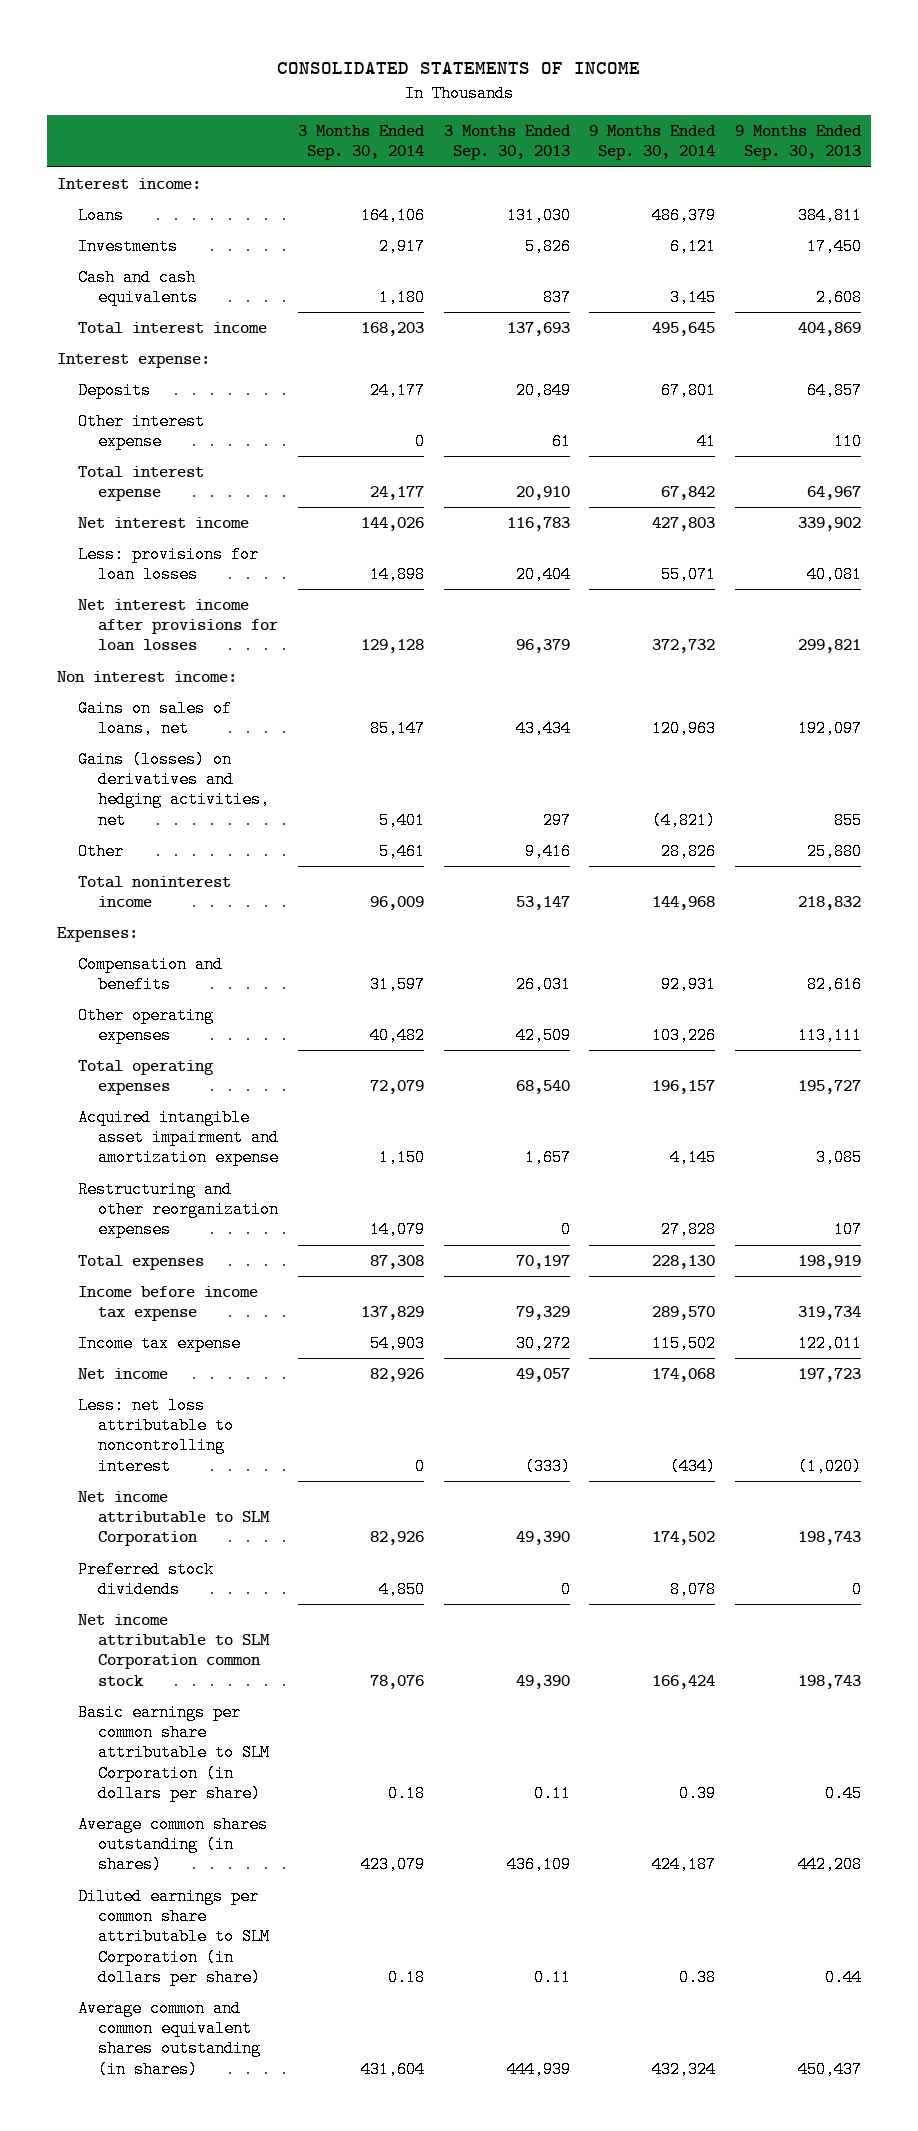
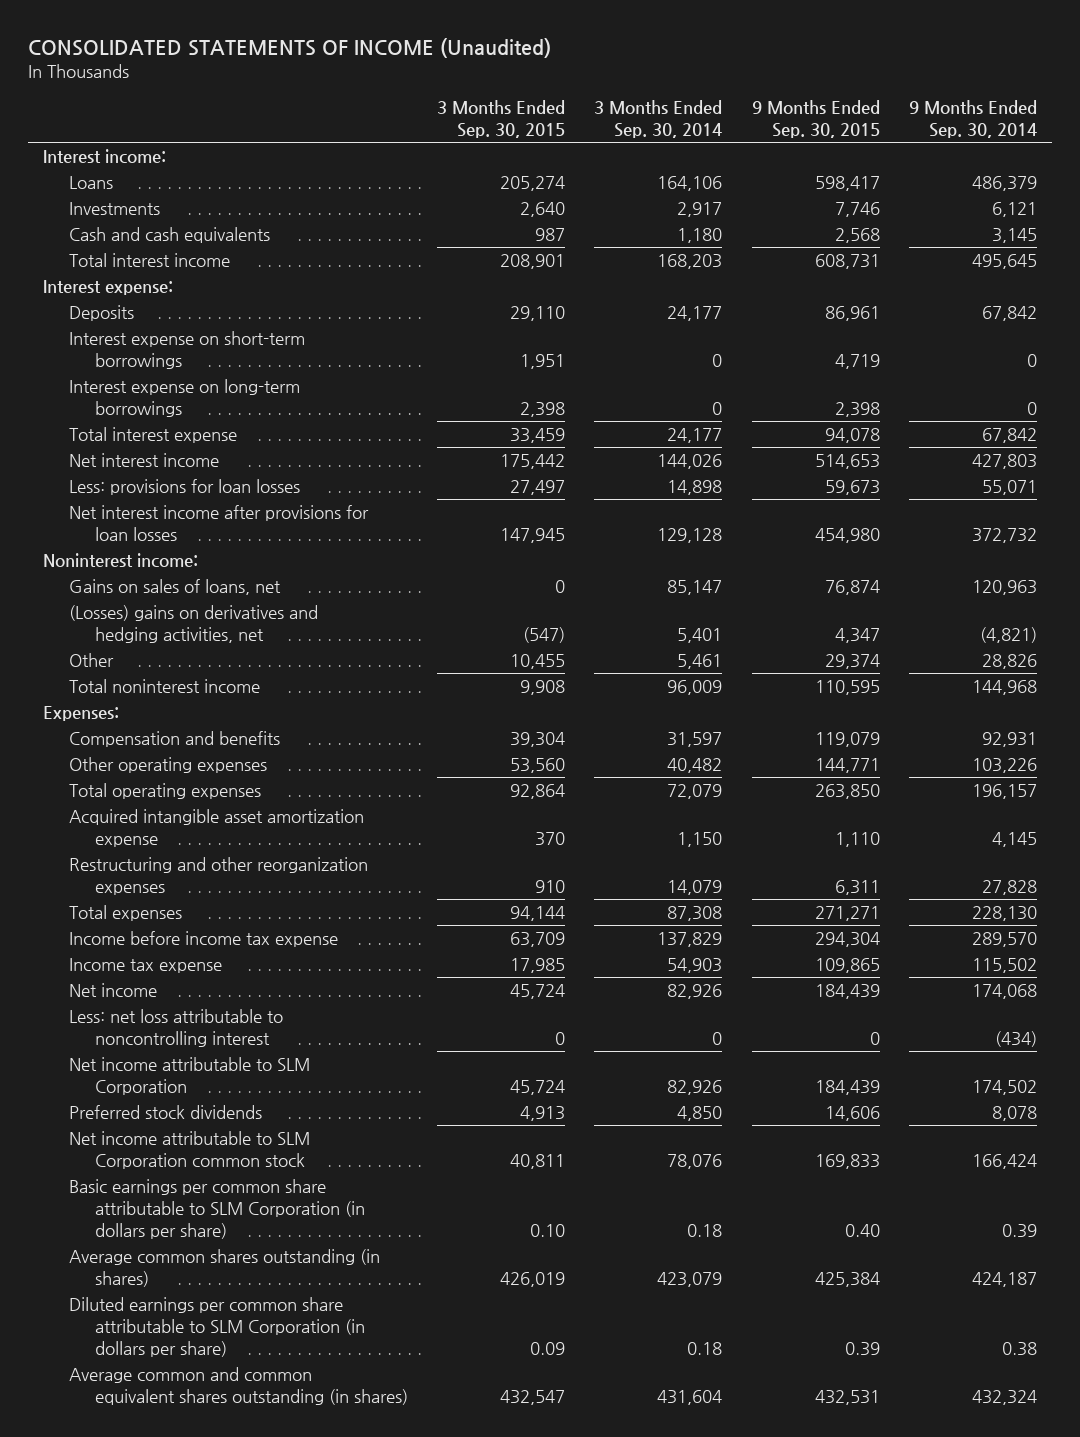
[276,62,640,75] CONSOLIDATED STATEMENTS OF INCOME -> [27,38,551,59] CONSOLIDATED STATEMENTS OF INCOME (Unaudited)
[443,125,571,161] 3 Months Ended Sep. 30, 2013 -> none
[734,125,862,161] 9 Months Ended Sep. 30, 2013 -> none
none -> [437,100,566,138] 3 Months Ended Sep. 30, 2015
none -> [751,100,880,138] 9 Months Ended Sep. 30, 2015
[77,412,205,451] Other interest expense -> none
[661,381,717,399] 67,801 -> [982,306,1038,322] 67,842
none -> [68,331,305,369] Interest expense on short-term borrowings
none -> [68,379,300,417] Interest expense on long-term borrowings
[56,670,237,682] Non interest income: -> [42,553,198,569] Noninterest income:
[77,750,271,829] Gains (losses) on derivatives and hedging activities, net -> [68,605,318,643] (Losses) gains on derivatives and hedging activities, net
[77,1108,280,1167] Acquired intangible asset impairment and amortization expense -> [68,809,364,847] Acquired intangible asset amortization expense

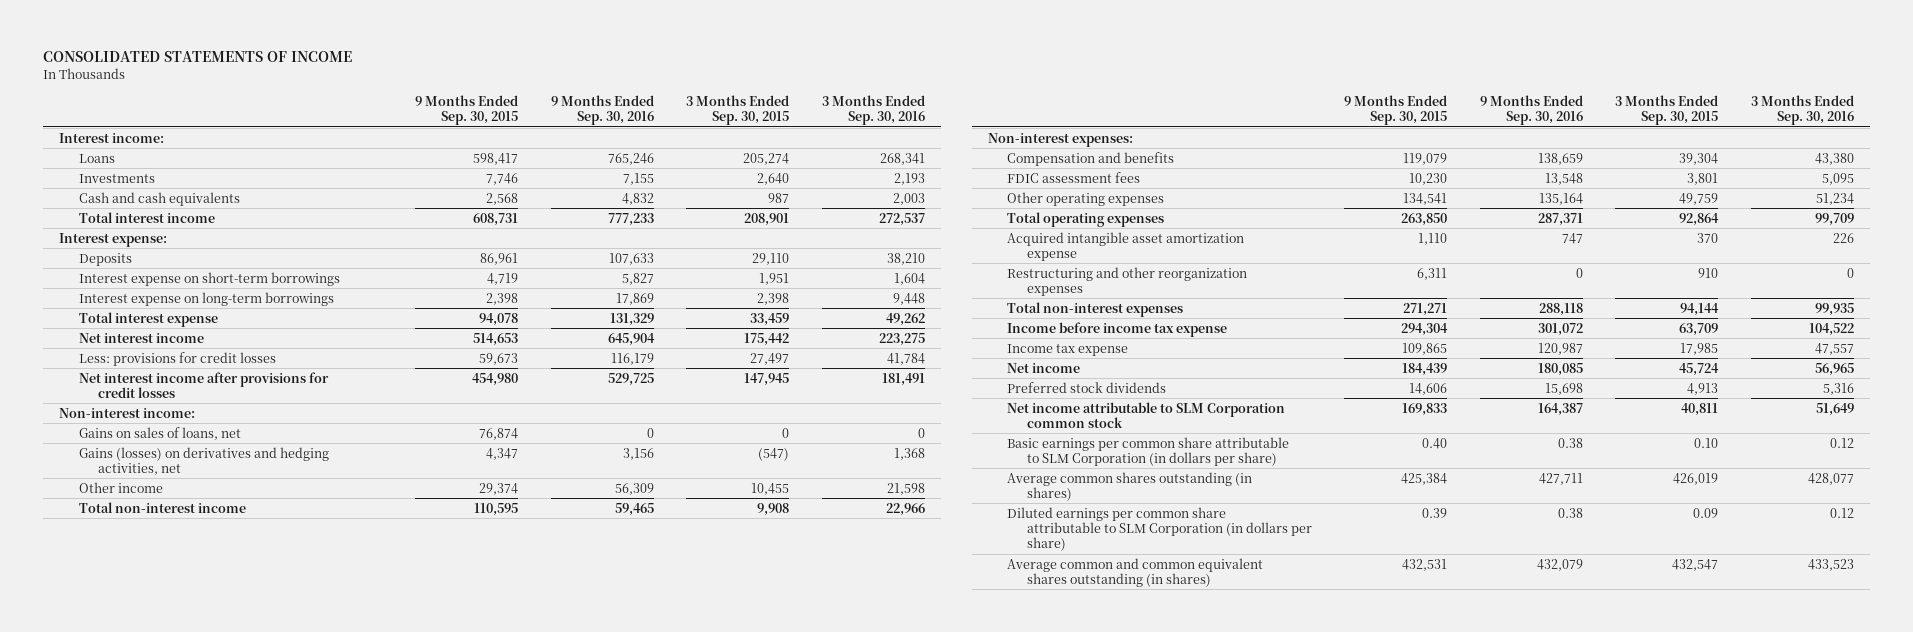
[27,38,551,59] CONSOLIDATED STATEMENTS OF INCOME (Unaudited) -> [42,51,352,63] CONSOLIDATED STATEMENTS OF INCOME
[594,100,723,138] 3 Months Ended Sep. 30, 2014 -> none
[909,100,1038,138] 9 Months Ended Sep. 30, 2014 -> none
none -> [550,94,654,125] 9 Months Ended Sep. 30, 2016
none -> [821,94,925,125] 3 Months Ended Sep. 30, 2016
[68,479,300,496] Less: provisions for loan losses -> [78,351,276,366] Less: provisions for credit losses
[68,505,369,541] Net interest income after provisions for loan losses -> [78,371,329,398] Net interest income after provisions for credit losses
[42,553,198,569] Noninterest income: -> [59,407,196,418] Non-interest income:
[68,605,318,643] (Losses) gains on derivatives and hedging activities, net -> [78,446,329,475] Gains (losses) on derivatives and hedging activities, net
[68,653,114,668] Other -> [78,481,163,493] Other income
[68,679,260,694] Total noninterest income -> [78,501,246,513] Total non-interest income
[42,706,119,722] Expenses: -> [987,132,1133,147] Non-interest expenses:
none -> [1007,171,1141,183] FDIC assessment fees
[510,758,566,774] 53,560 -> [1679,192,1719,205] 49,759
[814,758,880,774] 144,771 -> [1403,192,1448,205] 134,541
[68,905,182,922] Total expenses -> [1007,301,1184,317] Total non-interest expenses
[68,1009,283,1047] Less: net loss attributable to noncontrolling interest -> none
[68,1057,310,1095] Net income attributable to SLM Corporation -> none

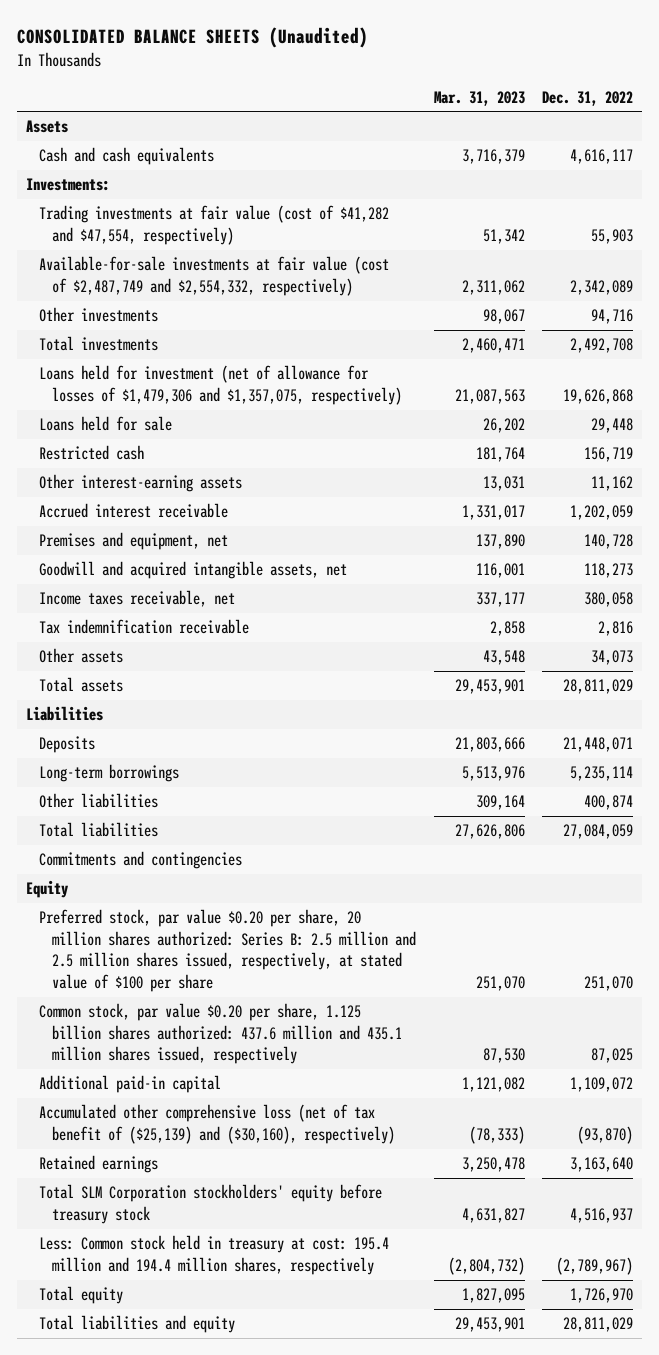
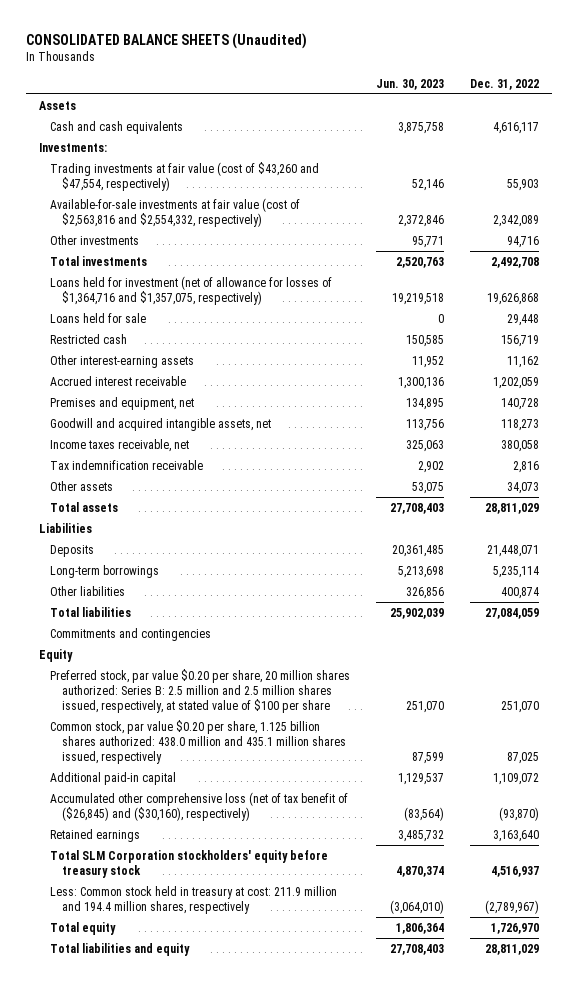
[433,90,525,106] Mar. 31, 2023 -> none
none -> [376,78,445,90] Jun. 30, 2023
[39,205,390,245] Trading investments at fair value (cost of $41,282 and $47,554, respectively) -> [50,161,320,191] Trading investments at fair value (cost of $43,260 and $47,554, respectively)
[39,256,390,296] Available-for-sale investments at fair value (cost of $2,487,749 and $2,554,332, respectively) -> [50,197,301,227] Available-for-sale investments at fair value (cost of $2,563,816 and $2,554,332, respectively)
[39,365,403,405] Loans held for investment (net of allowance for losses of $1,479,306 and $1,357,075, respectively) -> [50,275,333,305] Loans held for investment (net of allowance for losses of $1,364,716 and $1,357,075, respectively)
[39,1003,403,1065] Common stock, par value $0.20 per share, 1.125 billion shares authorized: 437.6 million and 435.1 million shares issued, respectively -> [50,719,346,765] Common stock, par value $0.20 per share, 1.125 billion shares authorized: 438.0 million and 435.1 million shares issued, respectively
[39,1104,396,1144] Accumulated other comprehensive loss (net of tax benefit of ($25,139) and ($30,160), respectively) -> [50,791,349,821] Accumulated other comprehensive loss (net of tax benefit of ($26,845) and ($30,160), respectively)
[39,1235,390,1275] Less: Common stock held in treasury at cost: 195.4 million and 194.4 million shares, respectively -> [50,885,338,914] Less: Common stock held in treasury at cost: 211.9 million and 194.4 million shares, respectively

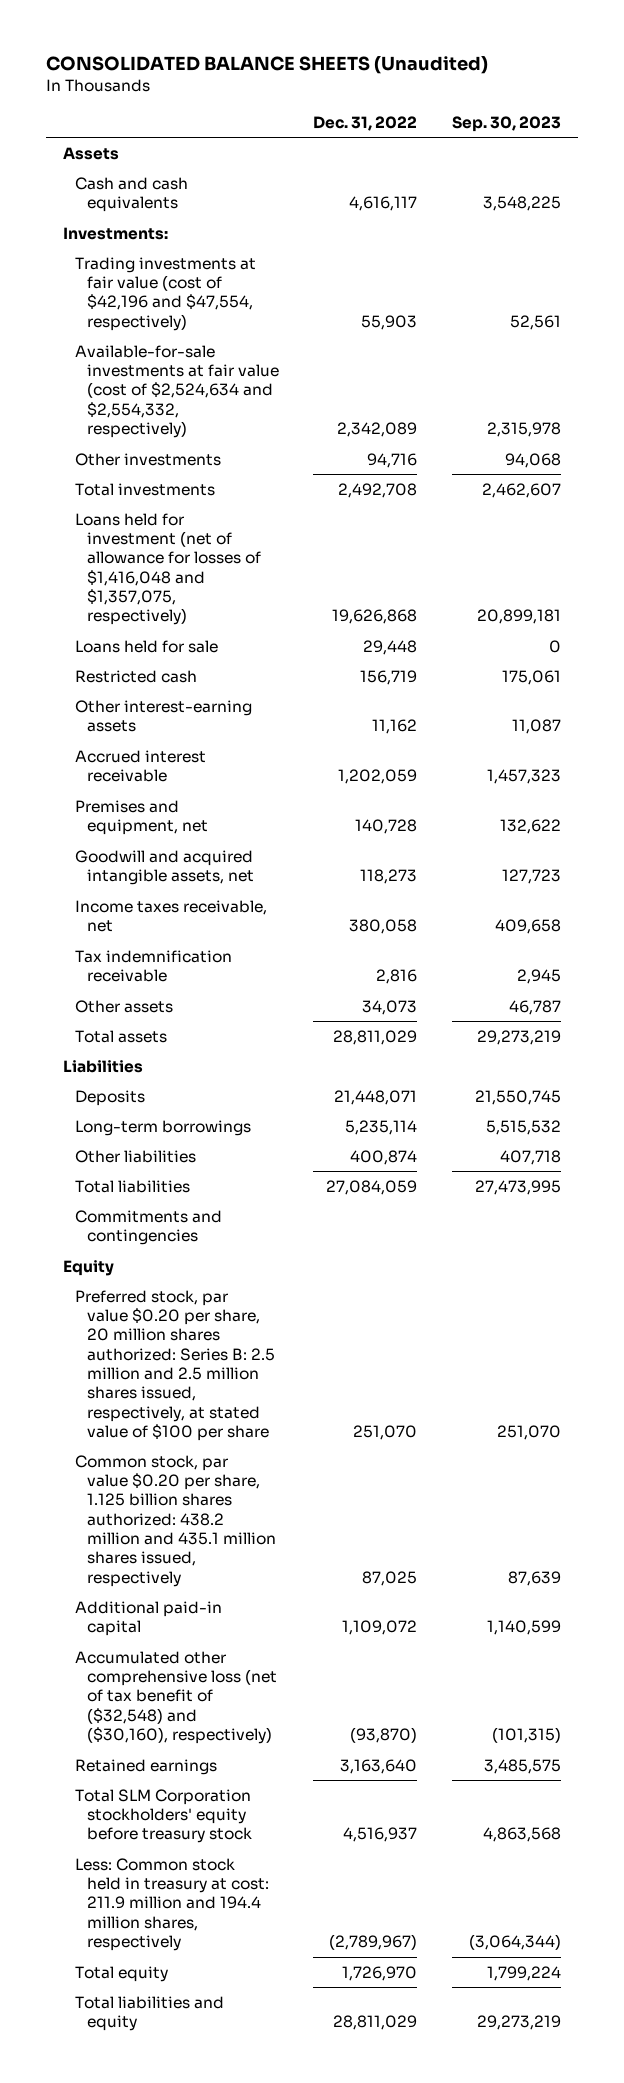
[376,78,445,90] Jun. 30, 2023 -> none
none -> [451,115,561,132] Sep. 30, 2023
[50,161,320,191] Trading investments at fair value (cost of $43,260 and $47,554, respectively) -> [75,256,257,331] Trading investments at fair value (cost of $42,196 and $47,554, respectively)
[50,197,301,227] Available-for-sale investments at fair value (cost of $2,563,816 and $2,554,332, respectively) -> [75,344,280,439] Available-for-sale investments at fair value (cost of $2,524,634 and $2,554,332, respectively)
[50,275,333,305] Loans held for investment (net of allowance for losses of $1,364,716 and $1,357,075, respectively) -> [75,512,262,626] Loans held for investment (net of allowance for losses of $1,416,048 and $1,357,075, respectively)
[50,719,346,765] Common stock, par value $0.20 per share, 1.125 billion shares authorized: 438.0 million and 435.1 million shares issued, respectively -> [75,1454,277,1587] Common stock, par value $0.20 per share, 1.125 billion shares authorized: 438.2 million and 435.1 million shares issued, respectively
[50,791,349,821] Accumulated other comprehensive loss (net of tax benefit of ($26,845) and ($30,160), respectively) -> [75,1650,278,1745] Accumulated other comprehensive loss (net of tax benefit of ($32,548) and ($30,160), respectively)

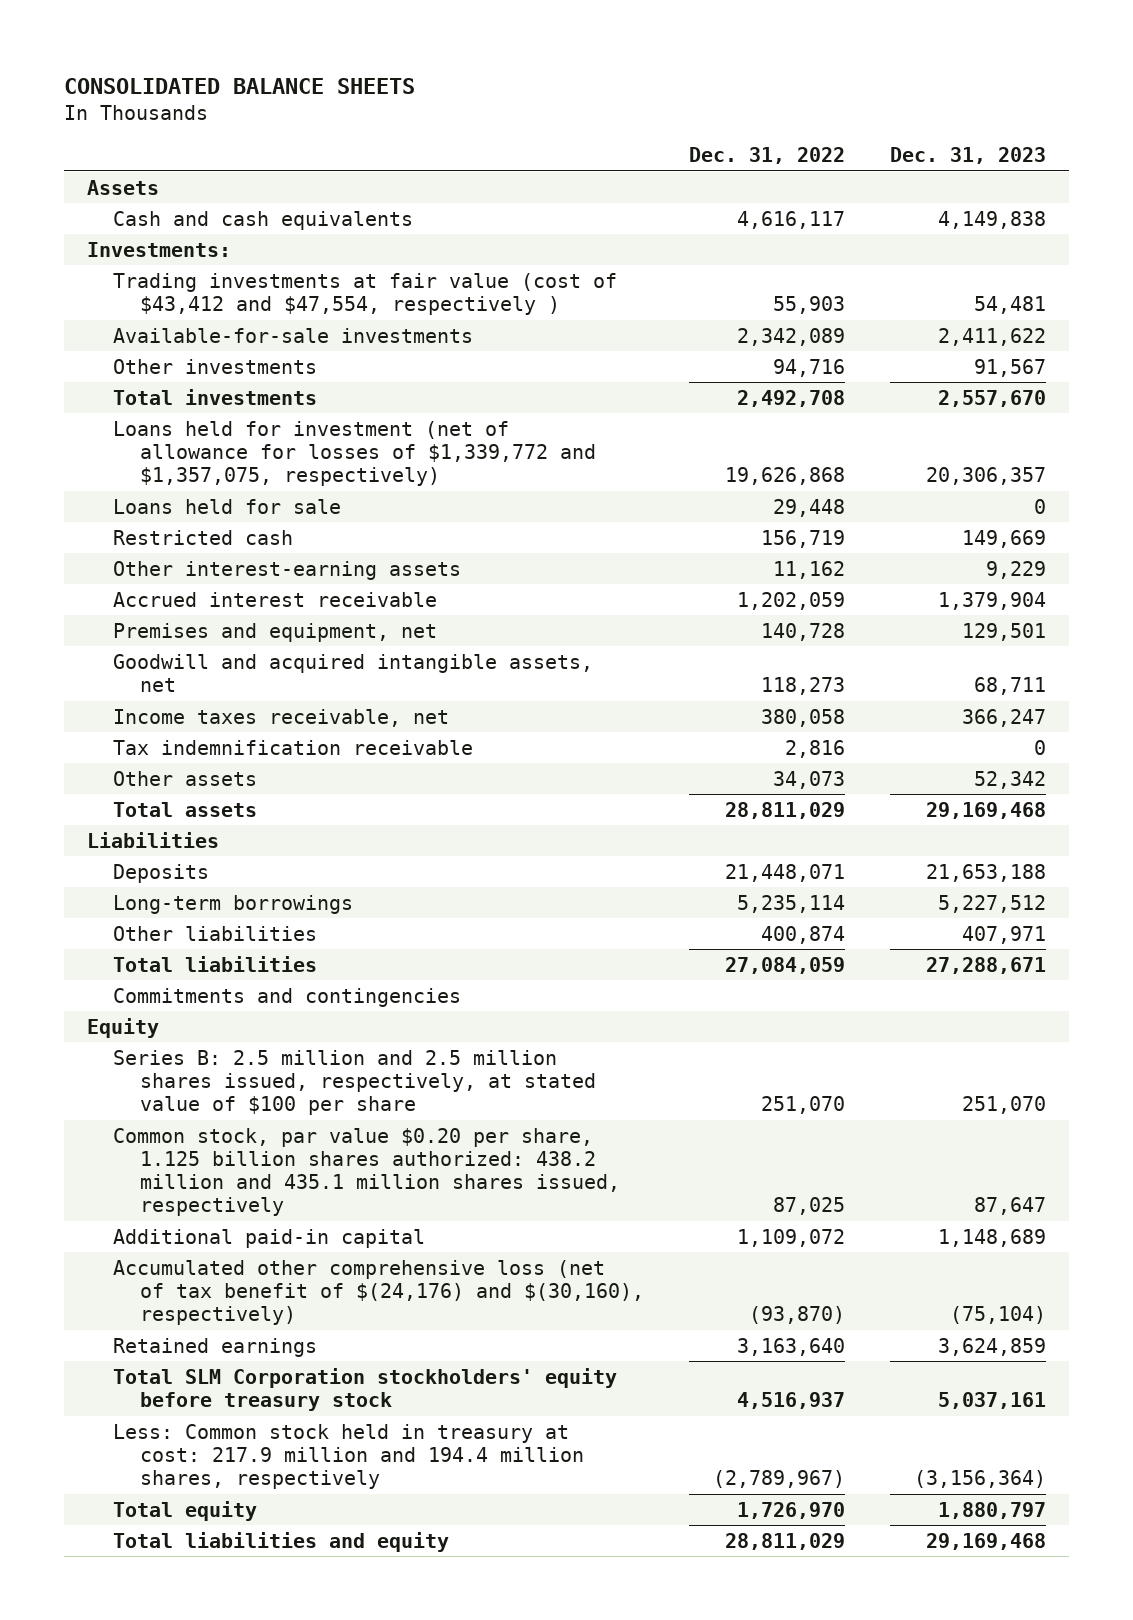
[46,56,489,75] CONSOLIDATED BALANCE SHEETS (Unaudited) -> [64,78,416,95] CONSOLIDATED BALANCE SHEETS
[451,115,561,132] Sep. 30, 2023 -> none
none -> [890,147,1047,165] Dec. 31, 2023
[75,256,257,331] Trading investments at fair value (cost of $42,196 and $47,554, respectively) -> [113,272,618,315] Trading investments at fair value (cost of $43,412 and $47,554, respectively )
[75,344,280,439] Available-for-sale investments at fair value (cost of $2,524,634 and $2,554,332, respectively) -> [113,327,474,343] Available-for-sale investments
[75,512,262,626] Loans held for investment (net of allowance for losses of $1,416,048 and $1,357,075, respectively) -> [113,420,596,487] Loans held for investment (net of allowance for losses of $1,339,772 and $1,357,075, respectively)
[75,1289,276,1441] Preferred stock, par value $0.20 per share, 20 million shares authorized: Series B: 2.5 million and 2.5 million shares issued, respectively, at stated value of $100 per share -> [113,1049,596,1116] Series B: 2.5 million and 2.5 million shares issued, respectively, at stated value of $100 per share
[75,1650,278,1745] Accumulated other comprehensive loss (net of tax benefit of ($32,548) and ($30,160), respectively) -> [113,1259,644,1326] Accumulated other comprehensive loss (net of tax benefit of $(24,176) and $(30,160), respectively)
[75,1857,270,1952] Less: Common stock held in treasury at cost: 211.9 million and 194.4 million shares, respectively -> [113,1423,584,1490] Less: Common stock held in treasury at cost: 217.9 million and 194.4 million shares, respectively

